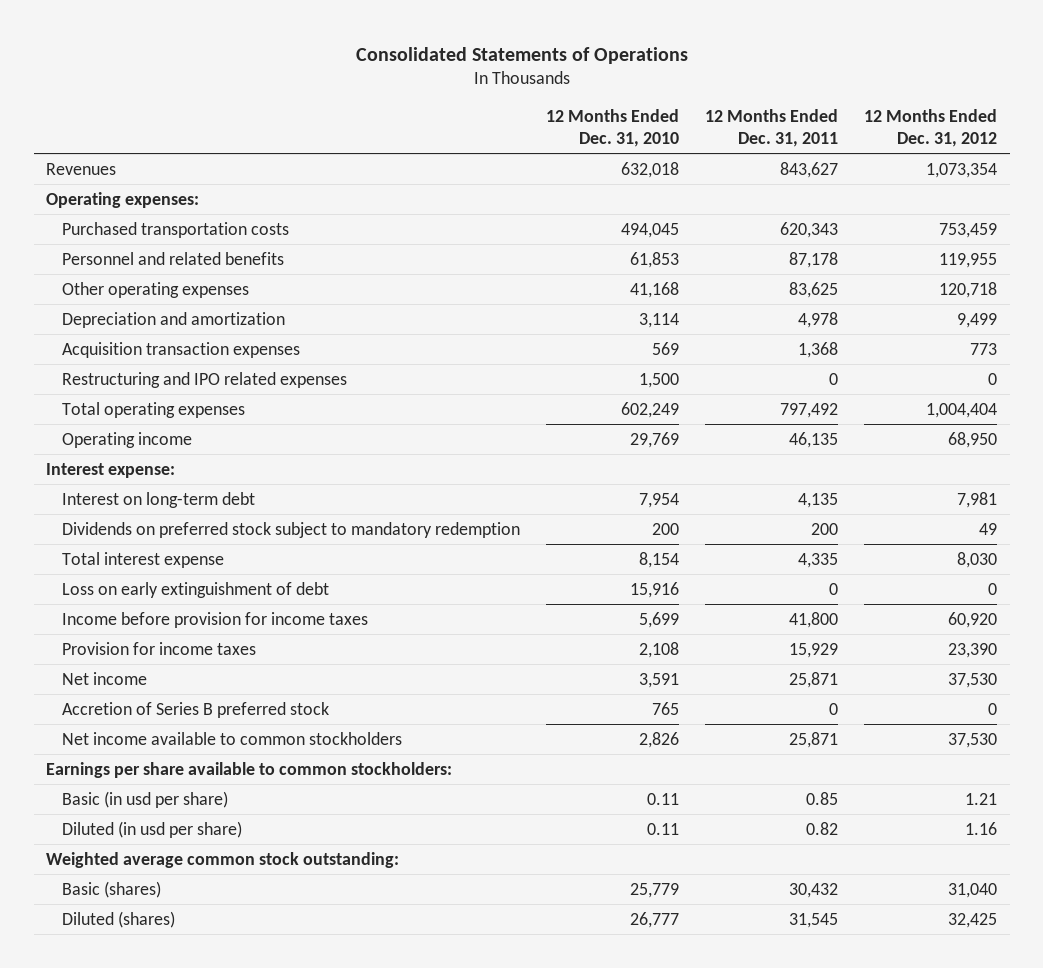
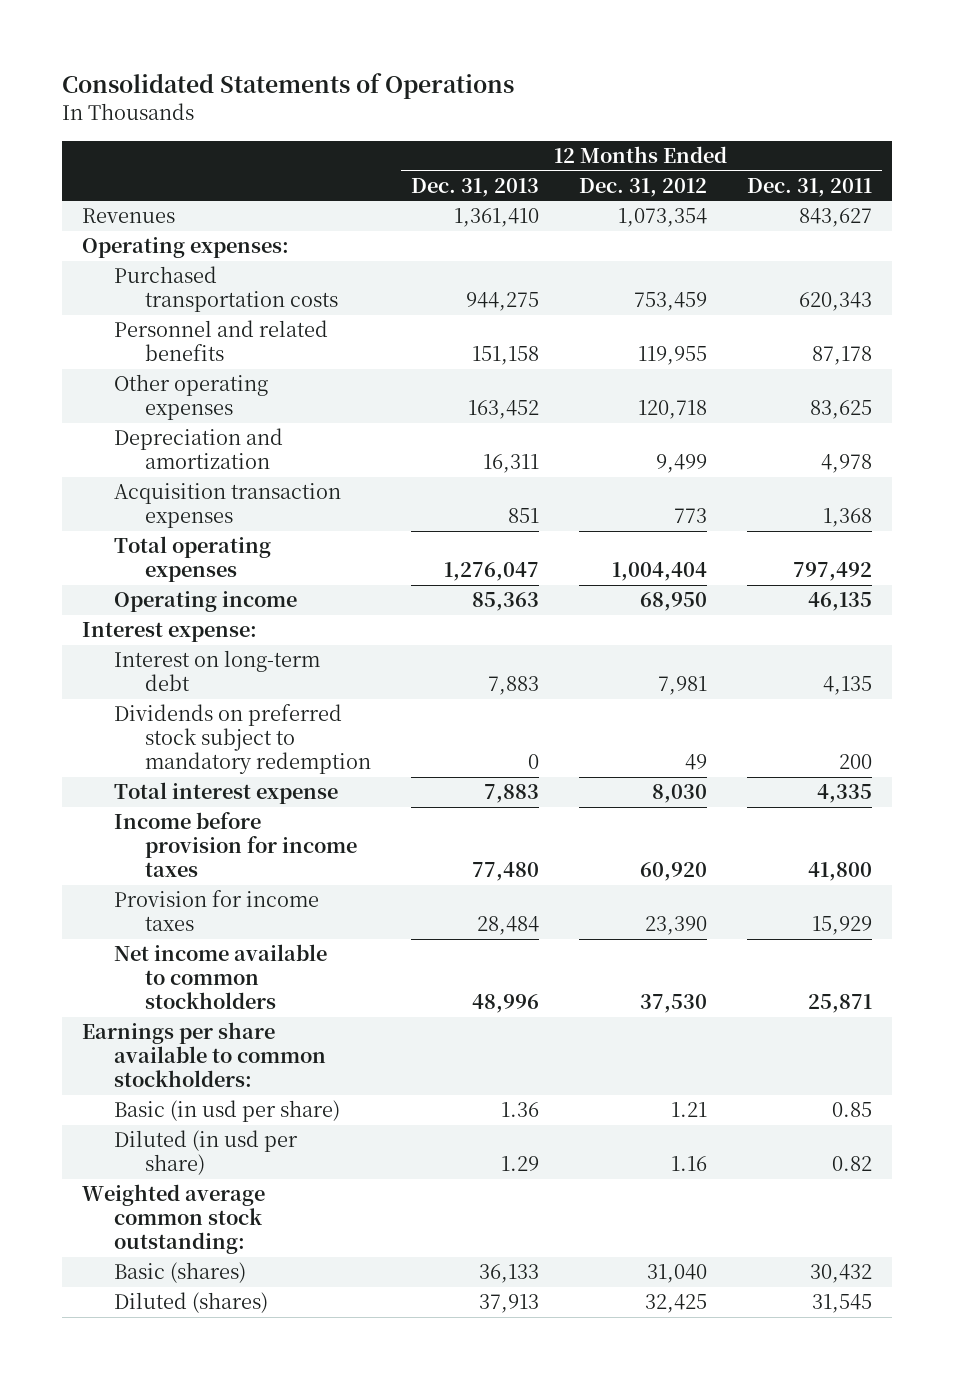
[546,109,680,147] 12 Months Ended Dec. 31, 2010 -> none
none -> [410,177,539,197] Dec. 31, 2013
[62,371,348,388] Restructuring and IPO related expenses -> none
[62,581,330,598] Loss on early extinguishment of debt -> none
[62,671,148,685] Net income -> none
[62,701,330,718] Accretion of Series B preferred stock -> none

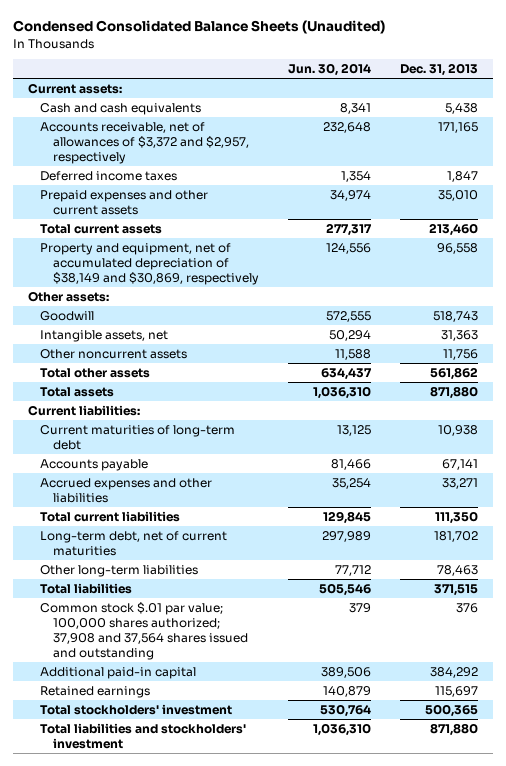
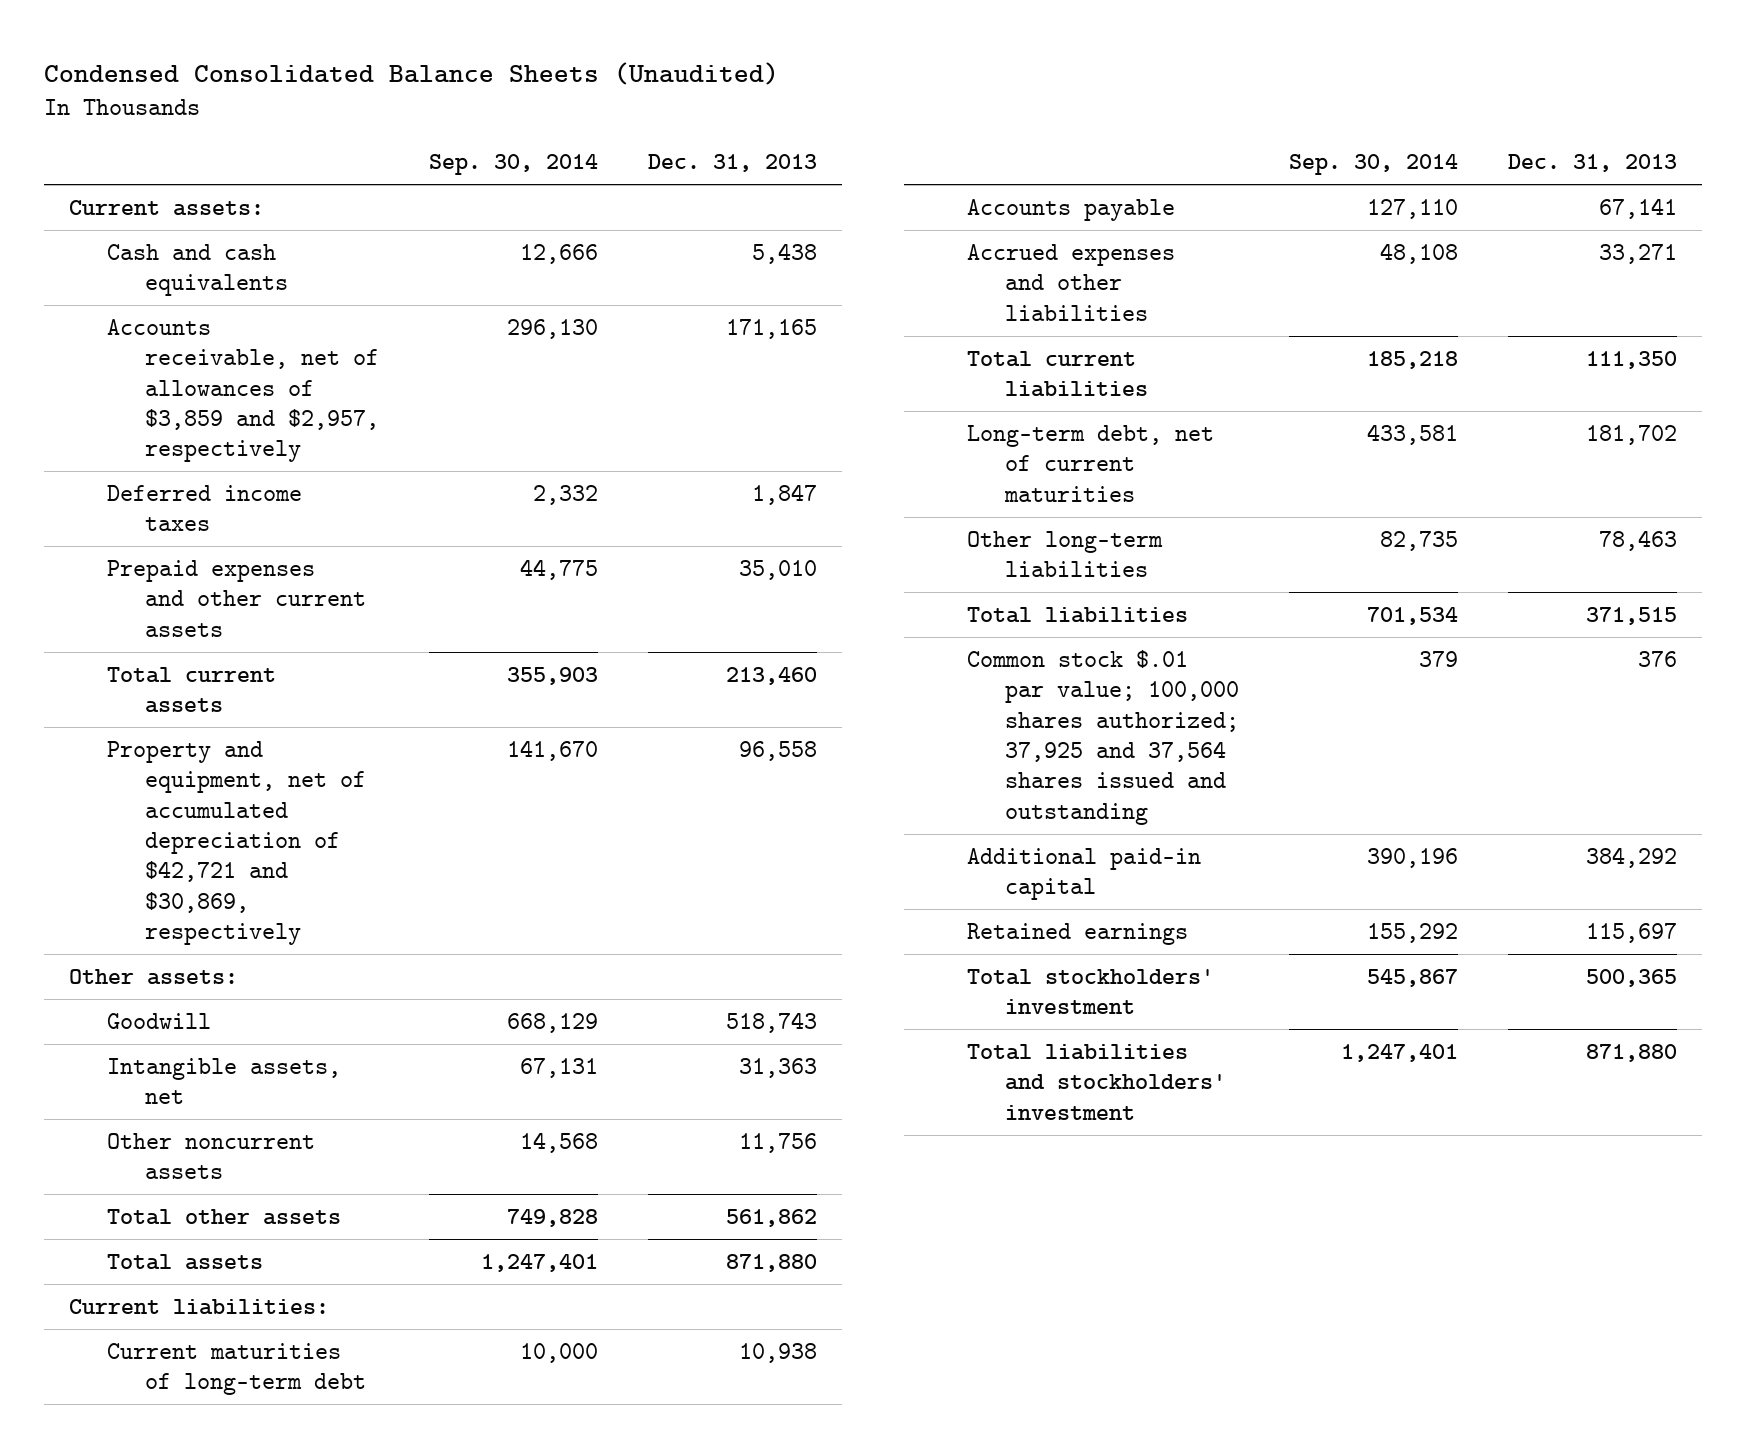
[287,63,371,77] Jun. 30, 2014 -> none
none -> [429,154,599,176] Sep. 30, 2014
[40,121,249,164] Accounts receivable, net of allowances of $3,372 and $2,957, respectively -> [106,318,379,463] Accounts receivable, net of allowances of $3,859 and $2,957, respectively
[40,242,259,285] Property and equipment, net of accumulated depreciation of $38,149 and $30,869, respectively -> [106,740,366,946] Property and equipment, net of accumulated depreciation of $42,721 and $30,869, respectively
[40,601,248,661] Common stock $.01 par value; 100,000 shares authorized; 37,908 and 37,564 shares issued and outstanding -> [966,649,1240,825] Common stock $.01 par value; 100,000 shares authorized; 37,925 and 37,564 shares issued and outstanding

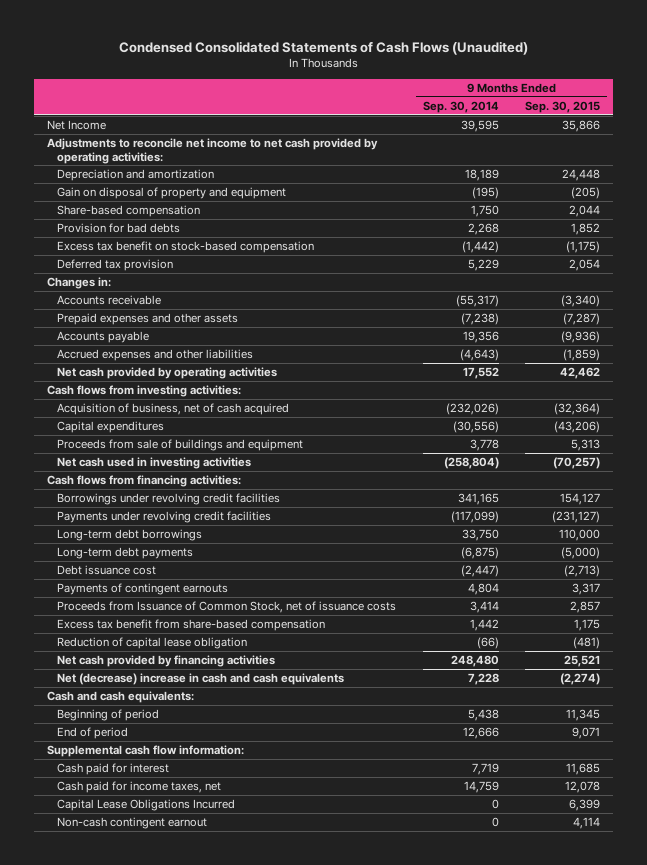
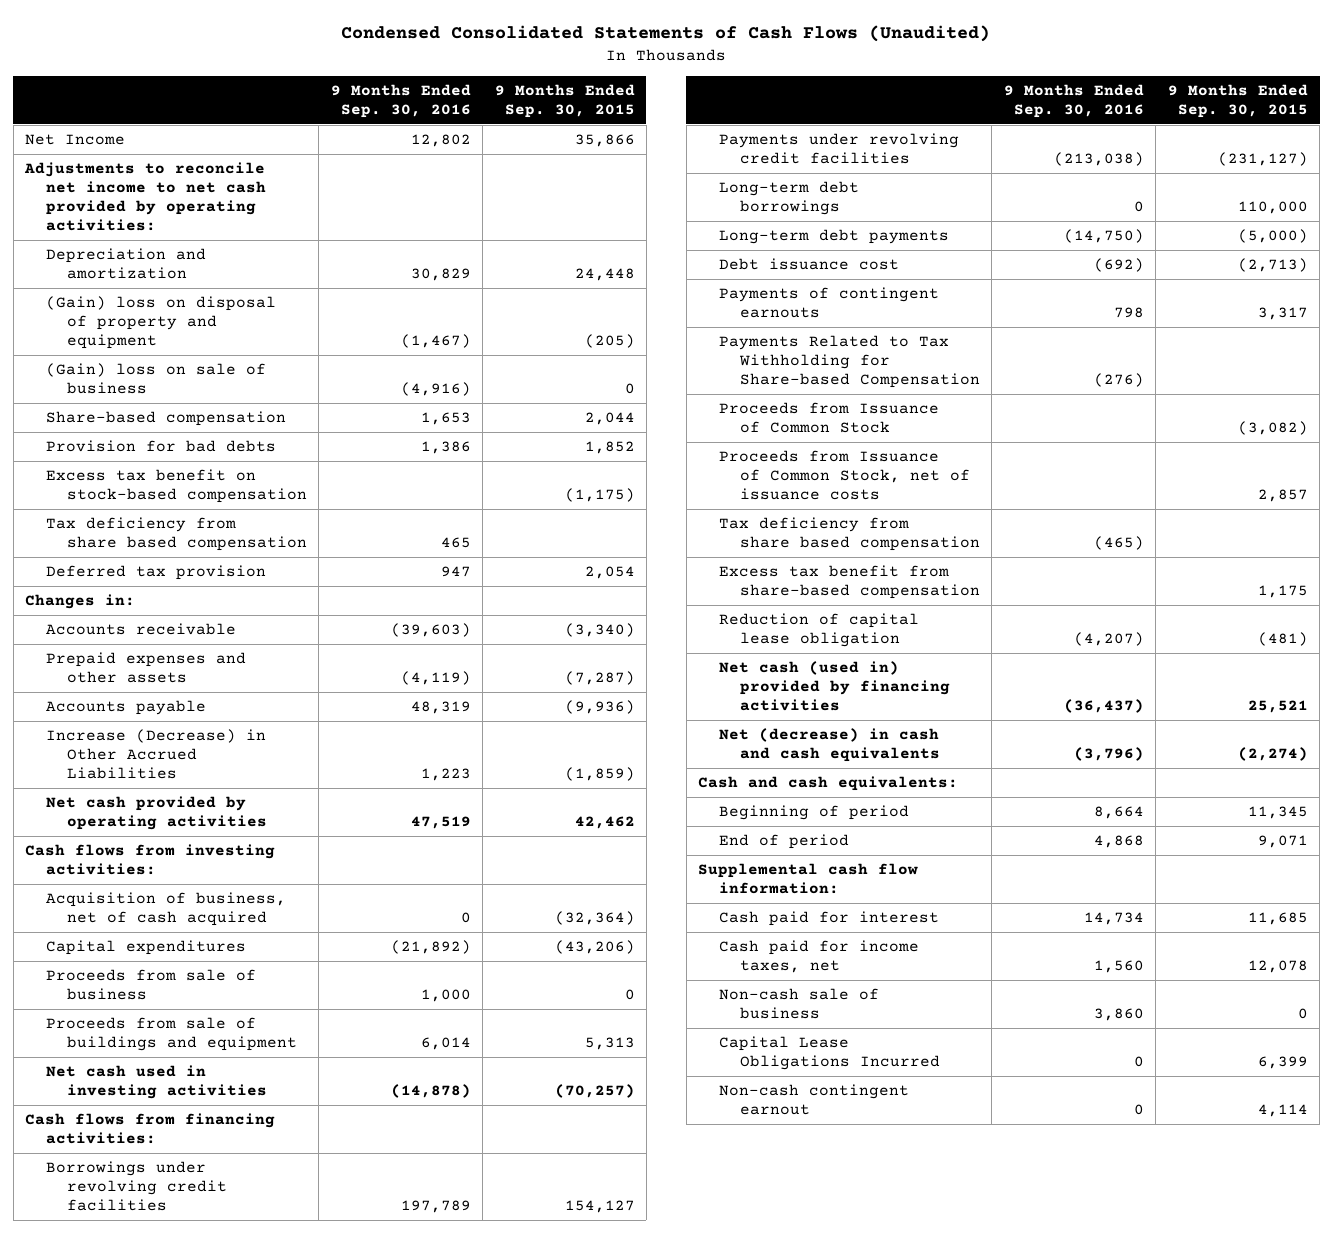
[422,100,499,113] Sep. 30, 2014 -> none
none -> [330,83,471,118] 9 Months Ended Sep. 30, 2016
[57,187,287,200] Gain on disposal of property and equipment -> [45,296,276,350] (Gain) loss on disposal of property and equipment
none -> [45,363,266,395] (Gain) loss on sale of business
none -> [45,517,307,552] Tax deficiency from share based compensation
[57,349,254,362] Accrued expenses and other liabilities -> [45,729,266,780] Increase (Decrease) in Other Accrued Liabilities
none -> [45,969,256,1001] Proceeds from sale of business
none -> [718,335,980,389] Payments Related to Tax Withholding for Share-based Compensation
none -> [718,402,939,434] Proceeds from Issuance of Common Stock
none -> [718,517,980,552] Tax deficiency from share based compensation
[57,655,276,668] Net cash provided by financing activities -> [718,661,950,712] Net cash (used in) provided by financing activities
[57,673,345,686] Net (decrease) increase in cash and cash equivalents -> [718,728,940,763] Net (decrease) in cash and cash equivalents
none -> [718,988,879,1020] Non-cash sale of business

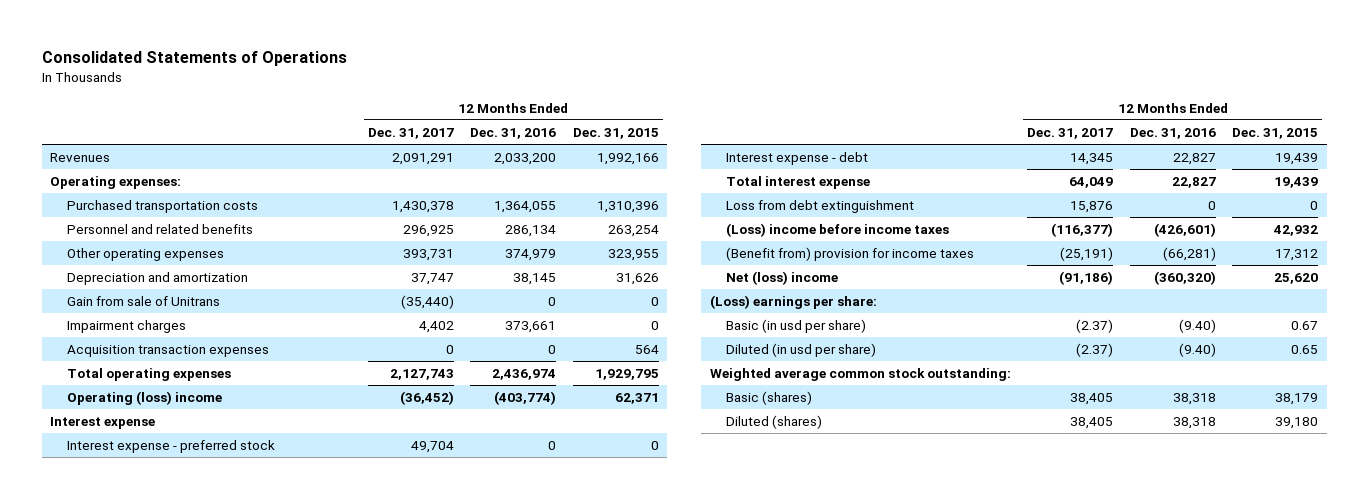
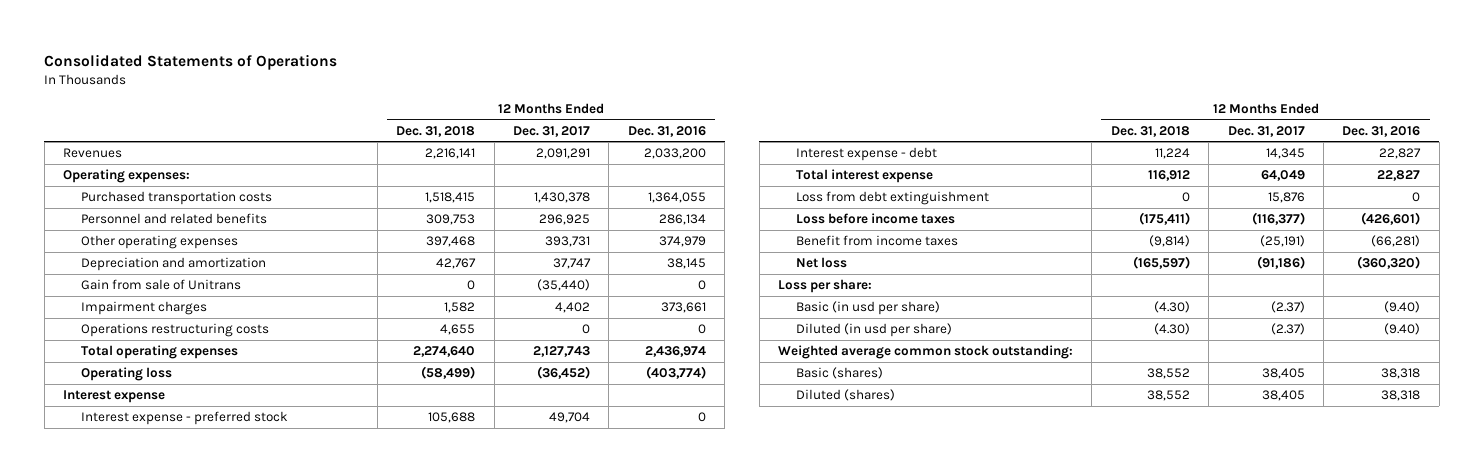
[572,127,659,139] Dec. 31, 2015 -> none
none -> [396,125,476,137] Dec. 31, 2018
[66,344,269,357] Acquisition transaction expenses -> [81,323,270,338] Operations restructuring costs
[66,390,222,405] Operating (loss) income -> [81,367,173,382] Operating loss
[726,222,950,237] (Loss) income before income taxes -> [795,213,955,225] Loss before income taxes
[726,246,975,261] (Benefit from) provision for income taxes -> [795,235,958,247] Benefit from income taxes
[726,270,839,285] Net (loss) income -> [795,257,847,269] Net loss
[709,294,877,309] (Loss) earnings per share: -> [777,279,872,294] Loss per share:

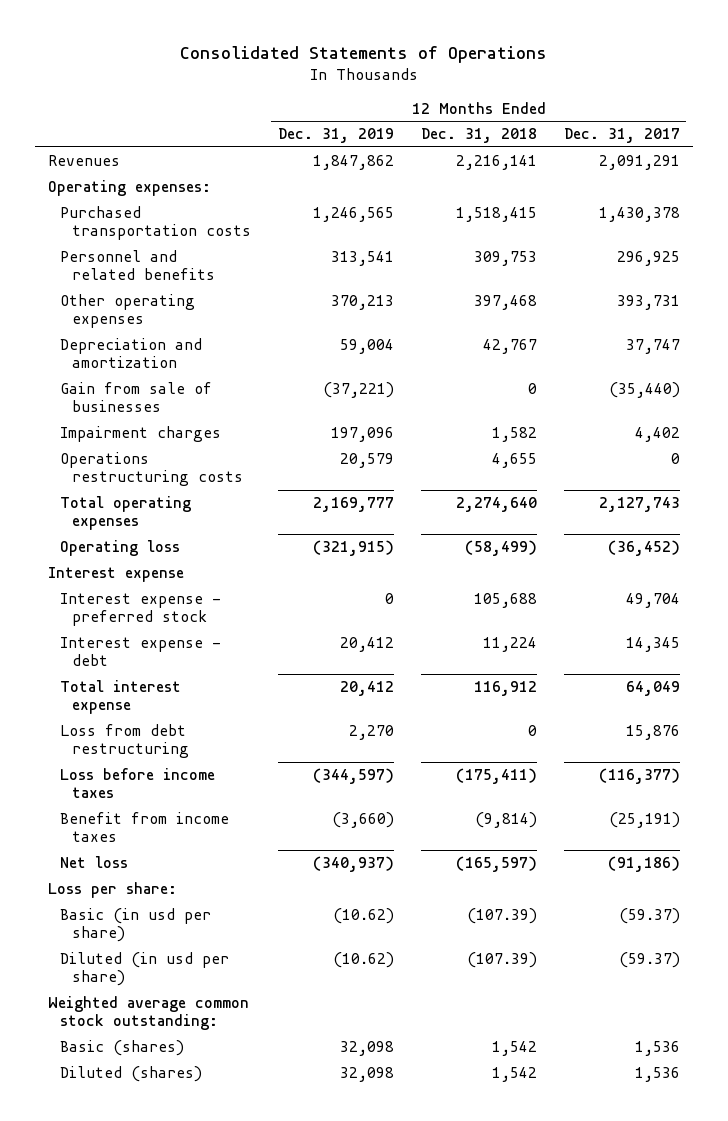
[627,125,706,137] Dec. 31, 2016 -> none
none -> [277,128,394,144] Dec. 31, 2019
[81,279,242,291] Gain from sale of Unitrans -> [60,382,213,413] Gain from sale of businesses
[795,191,989,206] Loss from debt extinguishment -> [60,724,190,759] Loss from debt restructuring
[1153,301,1190,314] (4.30) -> [466,908,537,925] (107.39)
[1270,301,1305,314] (2.37) -> [618,908,680,925] (59.37)
[1153,323,1190,336] (4.30) -> [466,952,537,969] (107.39)
[1270,323,1305,336] (2.37) -> [618,952,680,969] (59.37)
[1146,368,1190,380] 38,552 -> [491,1041,537,1057] 1,542
[1261,368,1305,380] 38,405 -> [634,1041,680,1057] 1,536
[1146,390,1190,402] 38,552 -> [491,1067,537,1083] 1,542
[1261,390,1305,402] 38,405 -> [634,1067,680,1083] 1,536

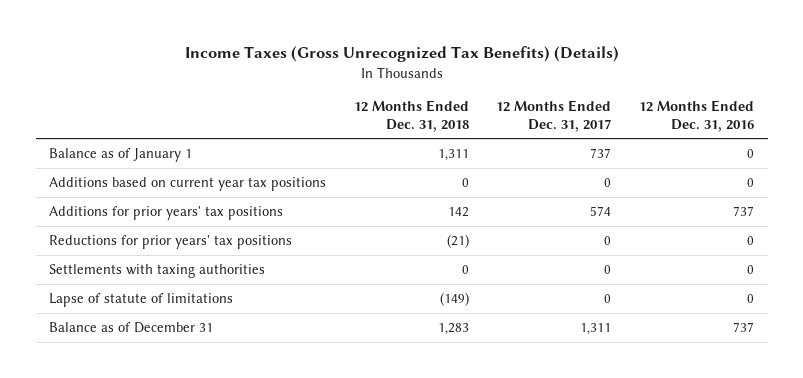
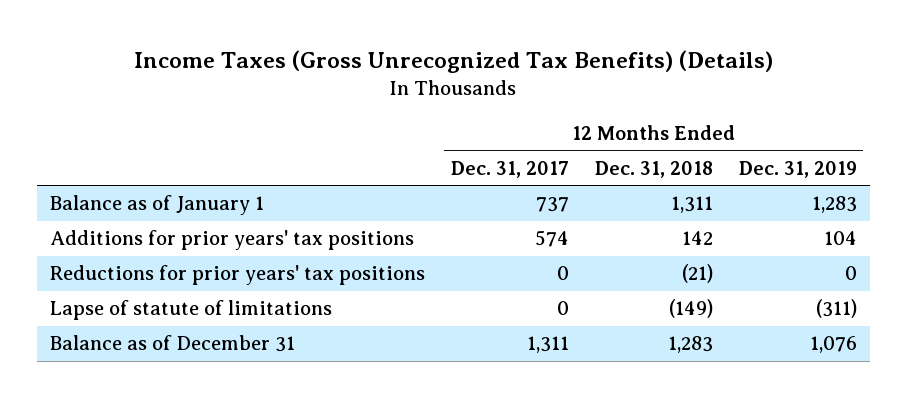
[638,100,754,132] 12 Months Ended Dec. 31, 2016 -> none
none -> [738,160,857,178] Dec. 31, 2019
[49,176,327,191] Additions based on current year tax positions -> none
[49,263,266,278] Settlements with taxing authorities -> none

